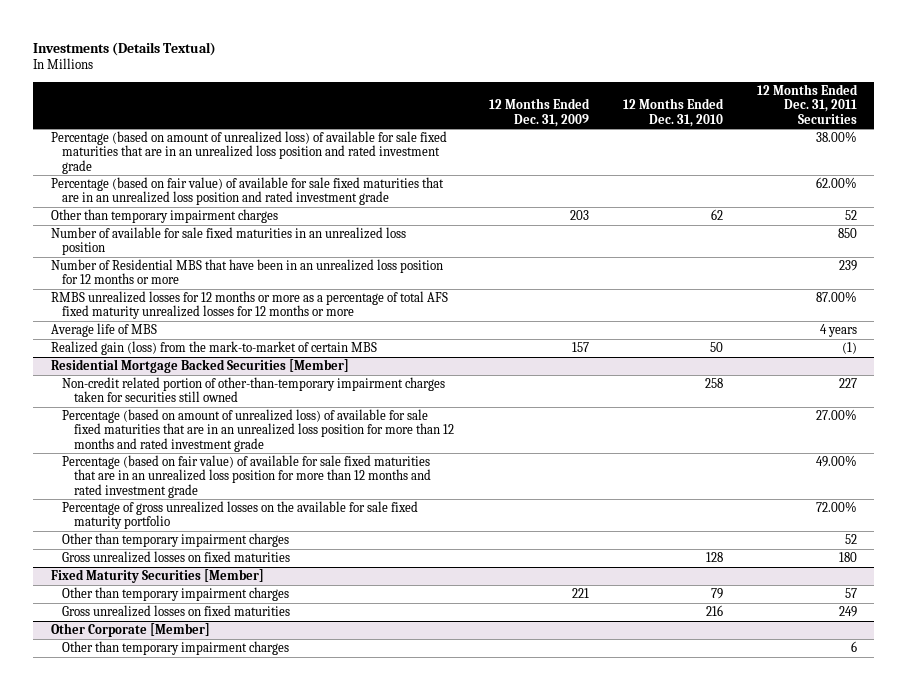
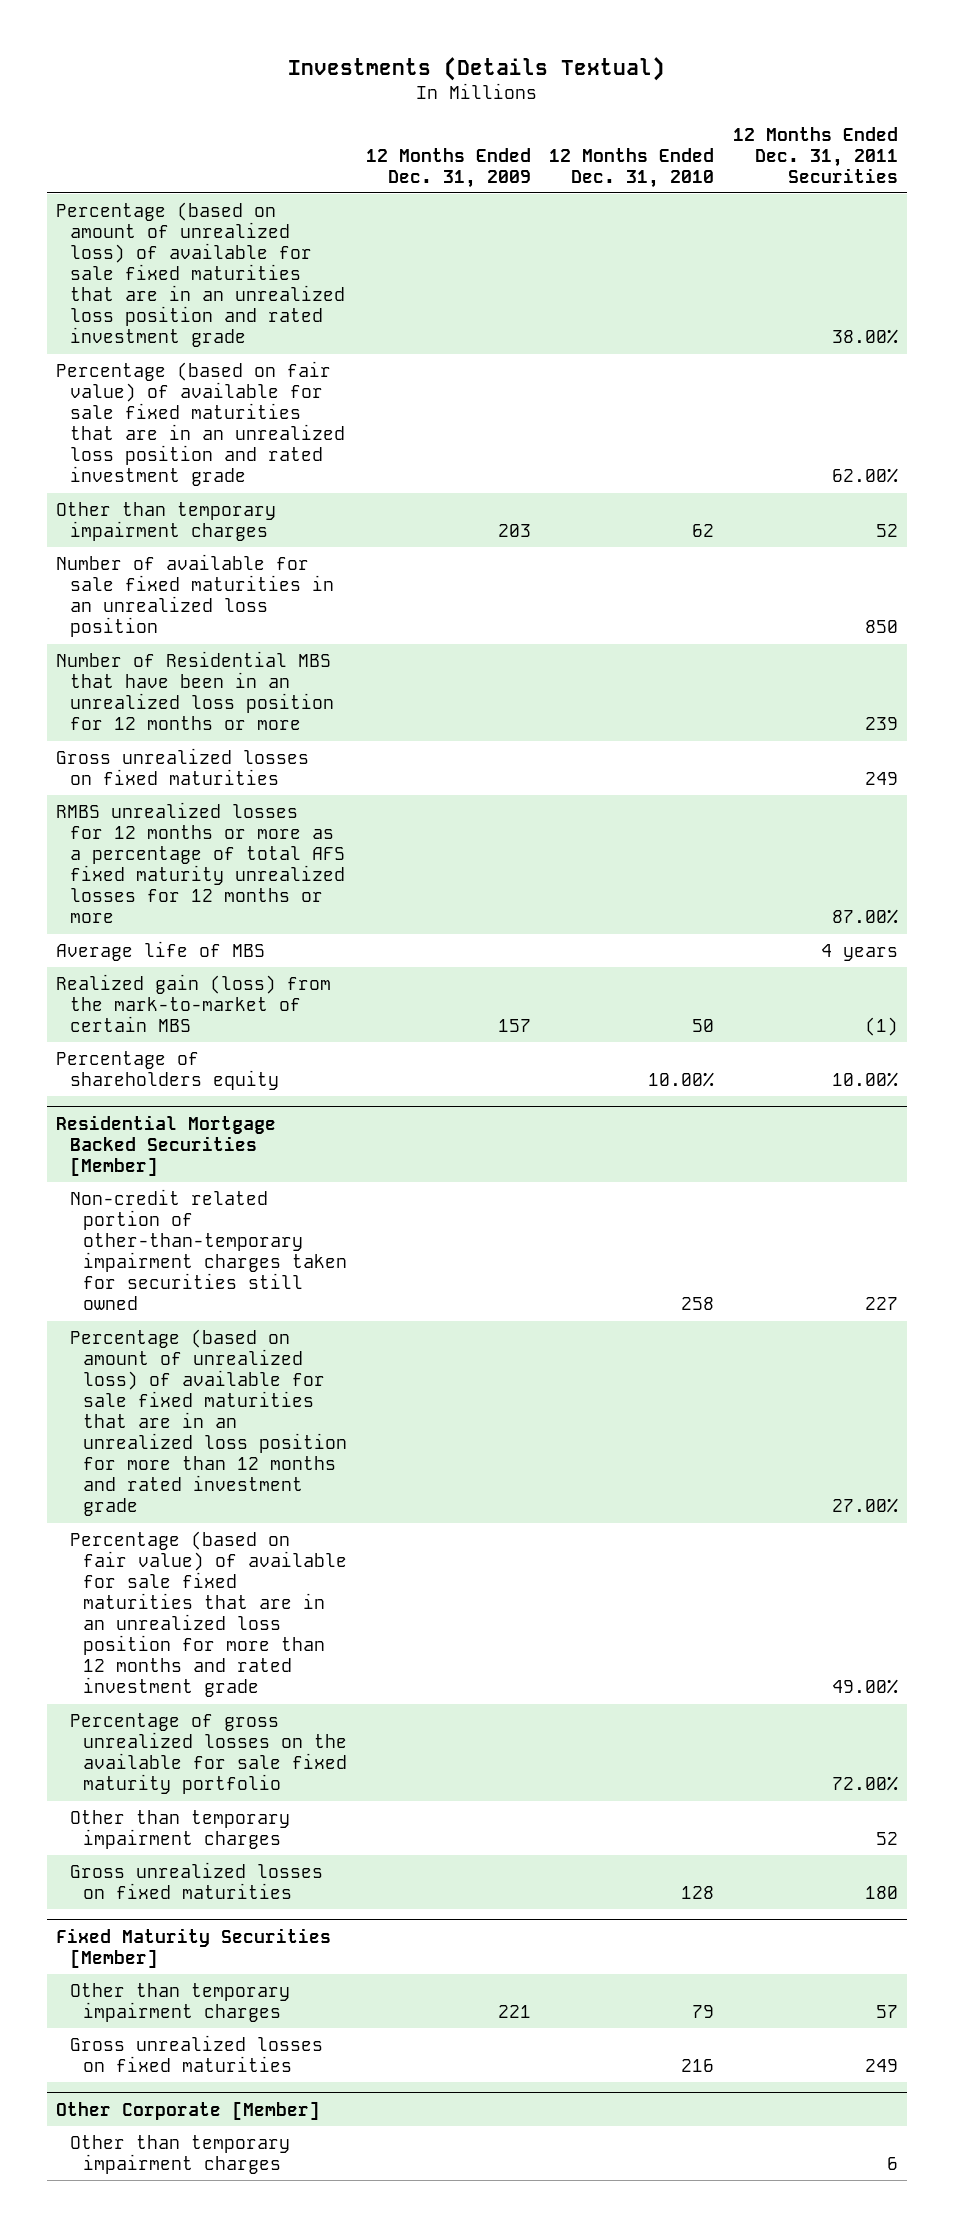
none -> [56,748,310,786] Gross unrealized losses on fixed maturities
none -> [56,1051,279,1091] Percentage of shareholders equity

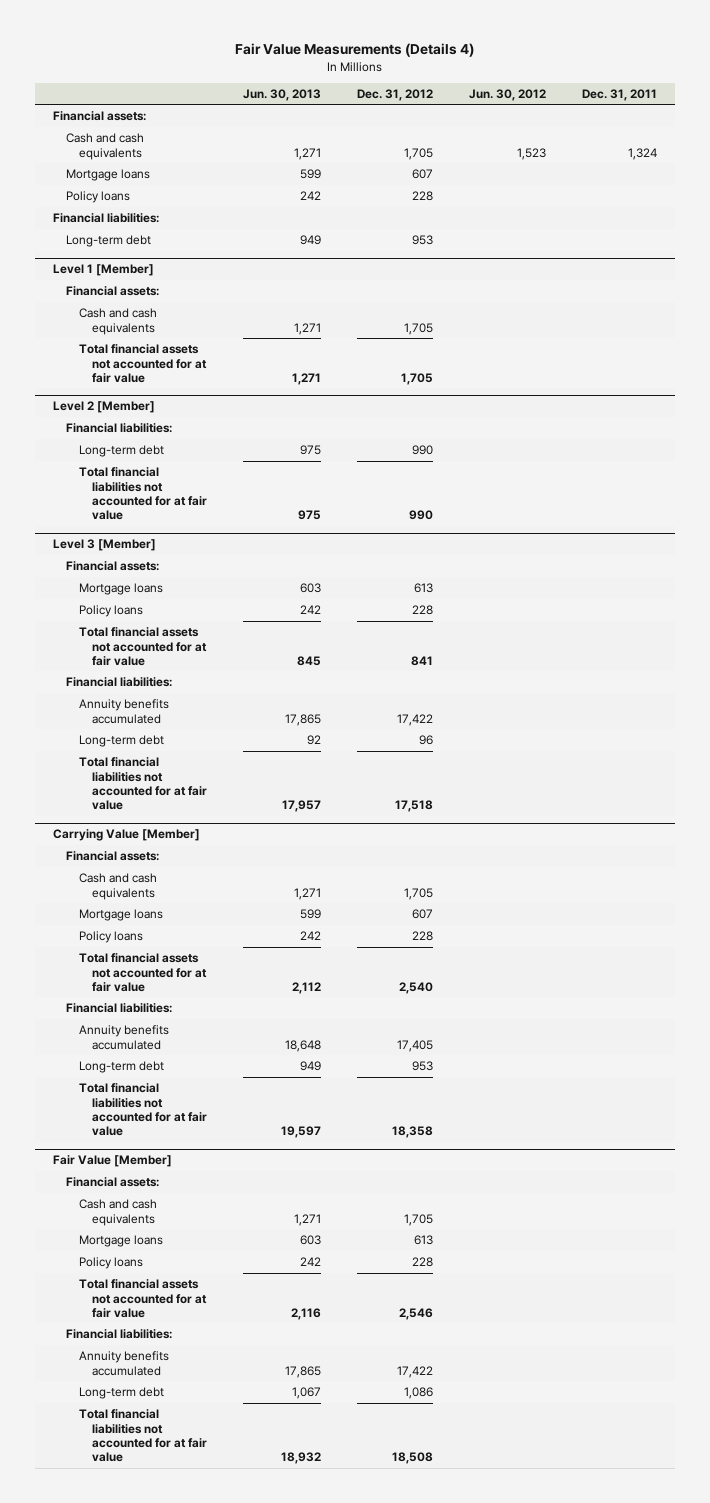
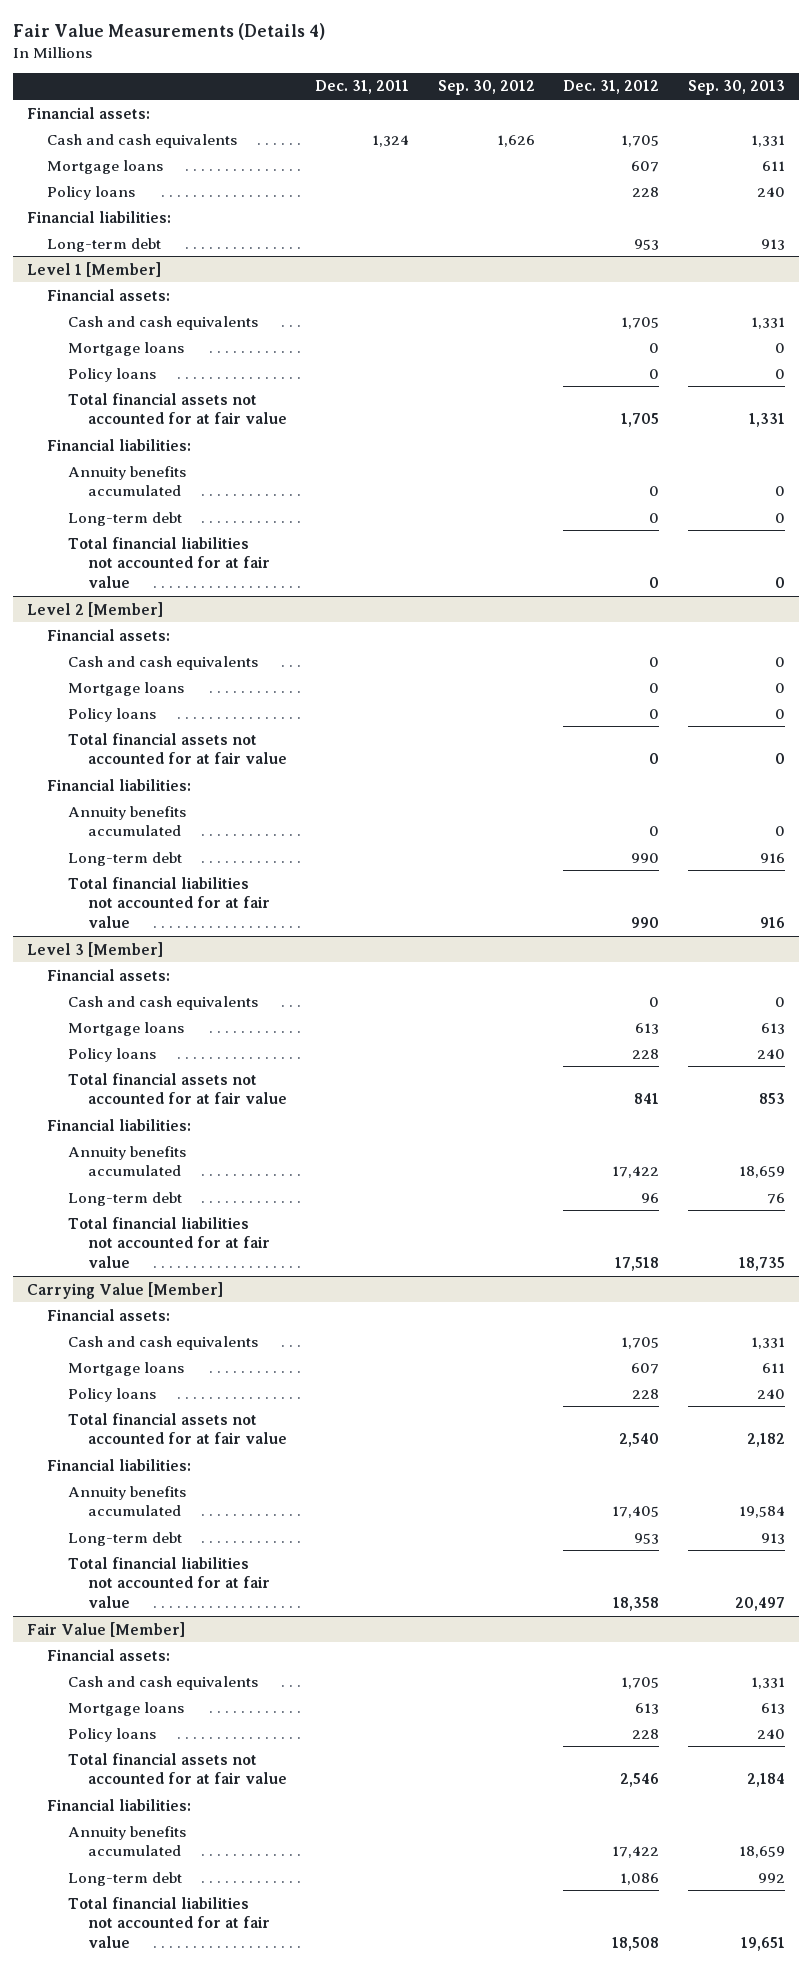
[242,88,321,101] Jun. 30, 2013 -> none
[468,88,546,101] Jun. 30, 2012 -> none
none -> [437,80,535,96] Sep. 30, 2012
none -> [687,80,785,96] Sep. 30, 2013
none -> [67,341,184,356] Mortgage loans
none -> [67,367,156,382] Policy loans
none -> [47,438,192,451] Financial liabilities:
none -> [67,465,186,497] Annuity benefits accumulated
none -> [67,511,182,526] Long-term debt
none -> [67,536,270,589] Total financial liabilities not accounted for at fair value
none -> [47,628,171,641] Financial assets:
none -> [67,655,258,670] Cash and cash equivalents
none -> [67,681,184,696] Mortgage loans
none -> [67,707,156,722] Policy loans
none -> [67,732,287,765] Total financial assets not accounted for at fair value
none -> [67,805,186,837] Annuity benefits accumulated
none -> [67,995,258,1010] Cash and cash equivalents

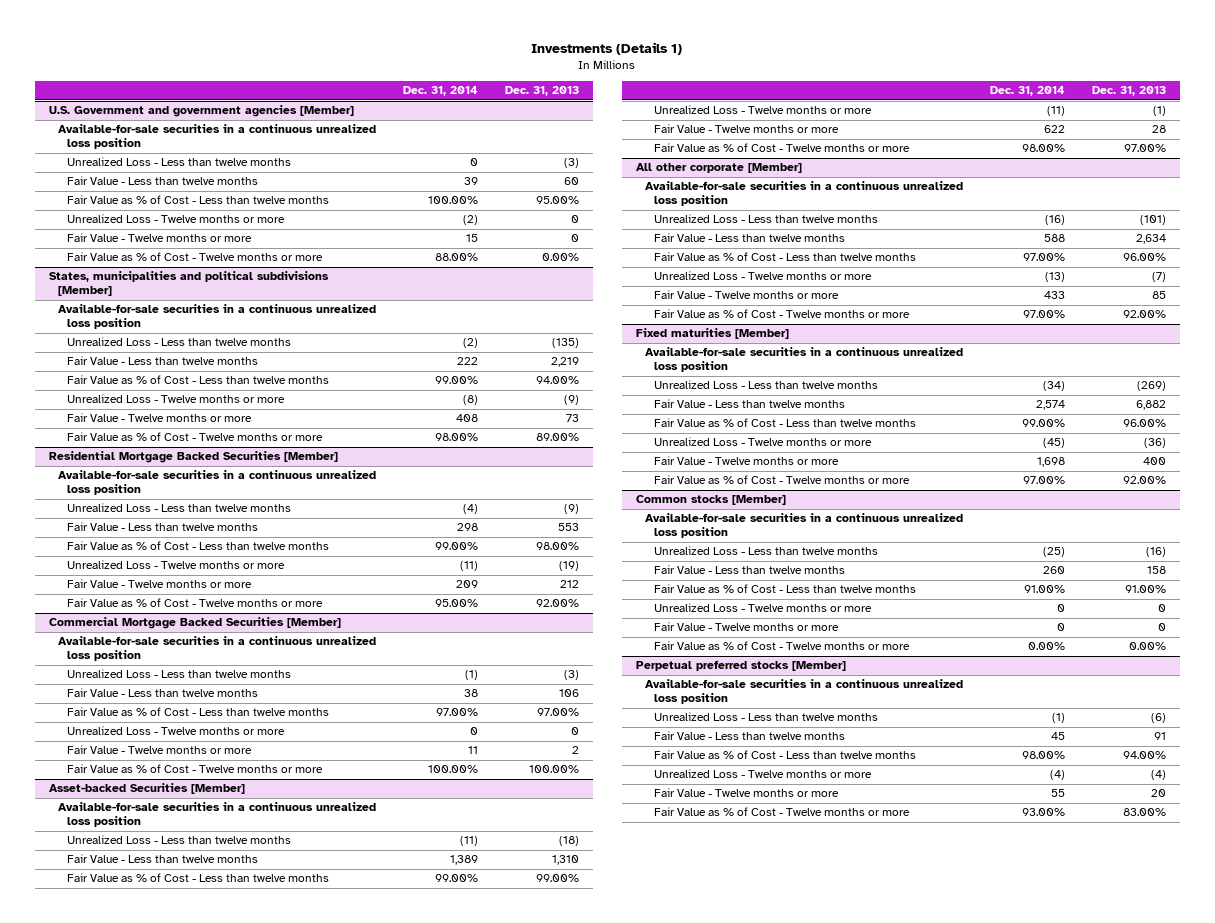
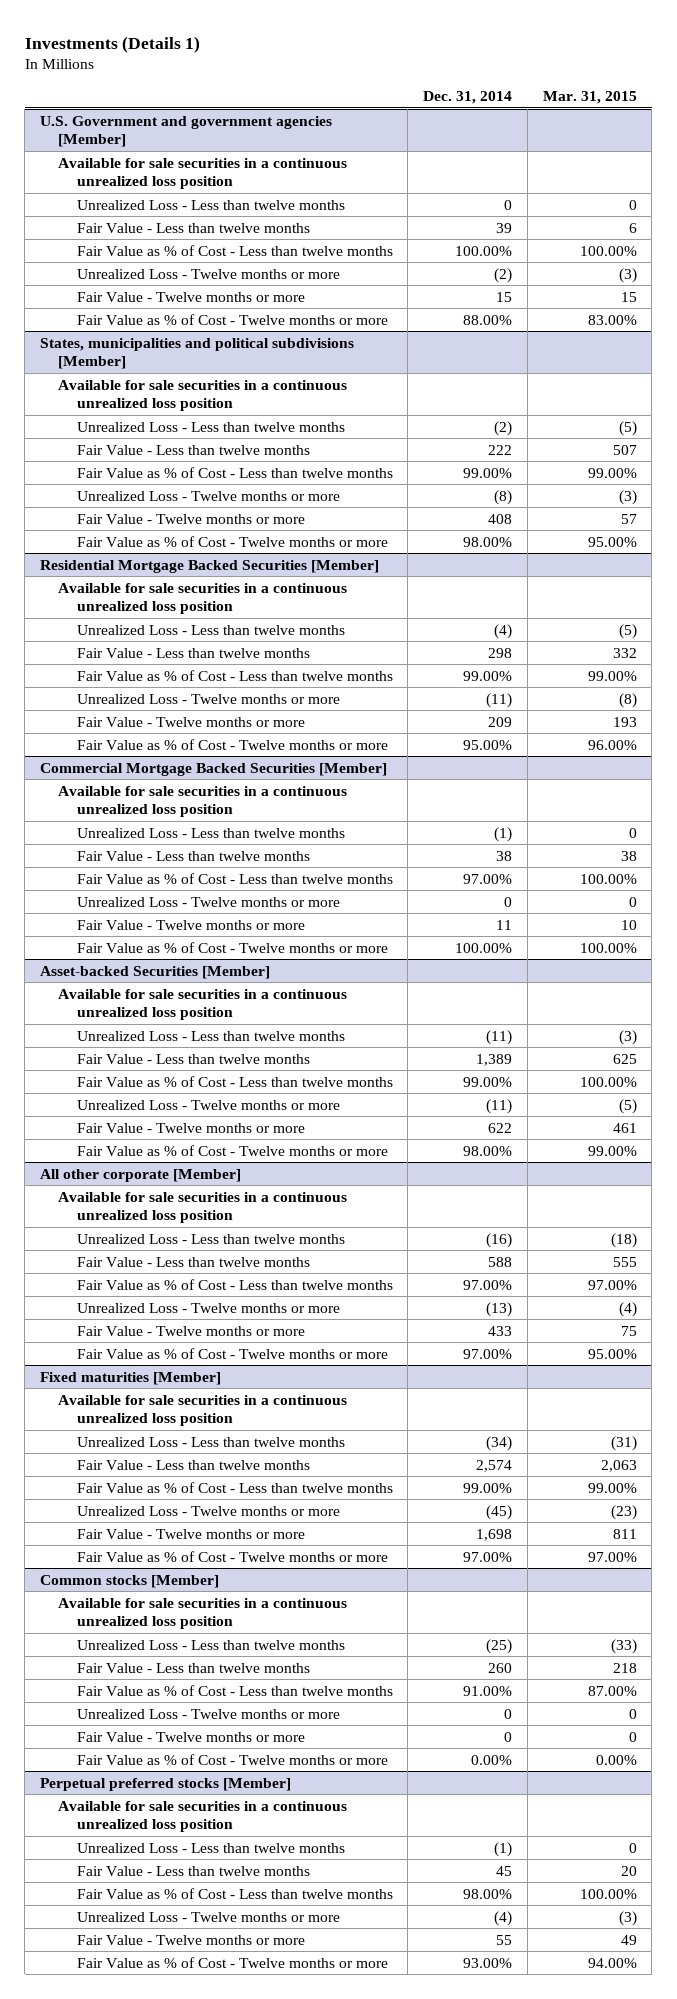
[504,86,579,97] Dec. 31, 2013 -> none
none -> [542,91,637,105] Mar. 31, 2015
[57,124,376,150] Available-for-sale securities in a continuous unrealized loss position -> [58,157,348,190] Available for sale securities in a continuous unrealized loss position
[57,304,376,330] Available-for-sale securities in a continuous unrealized loss position -> [58,379,348,412] Available for sale securities in a continuous unrealized loss position
[57,470,376,496] Available-for-sale securities in a continuous unrealized loss position -> [58,582,348,615] Available for sale securities in a continuous unrealized loss position
[57,636,376,662] Available-for-sale securities in a continuous unrealized loss position -> [58,785,348,818] Available for sale securities in a continuous unrealized loss position
[57,802,376,828] Available-for-sale securities in a continuous unrealized loss position -> [58,988,348,1021] Available for sale securities in a continuous unrealized loss position
[644,181,963,207] Available-for-sale securities in a continuous unrealized loss position -> [58,1191,348,1224] Available for sale securities in a continuous unrealized loss position
[644,347,963,373] Available-for-sale securities in a continuous unrealized loss position -> [58,1394,348,1427] Available for sale securities in a continuous unrealized loss position
[644,513,963,539] Available-for-sale securities in a continuous unrealized loss position -> [58,1597,348,1630] Available for sale securities in a continuous unrealized loss position
[644,679,963,705] Available-for-sale securities in a continuous unrealized loss position -> [58,1800,348,1833] Available for sale securities in a continuous unrealized loss position

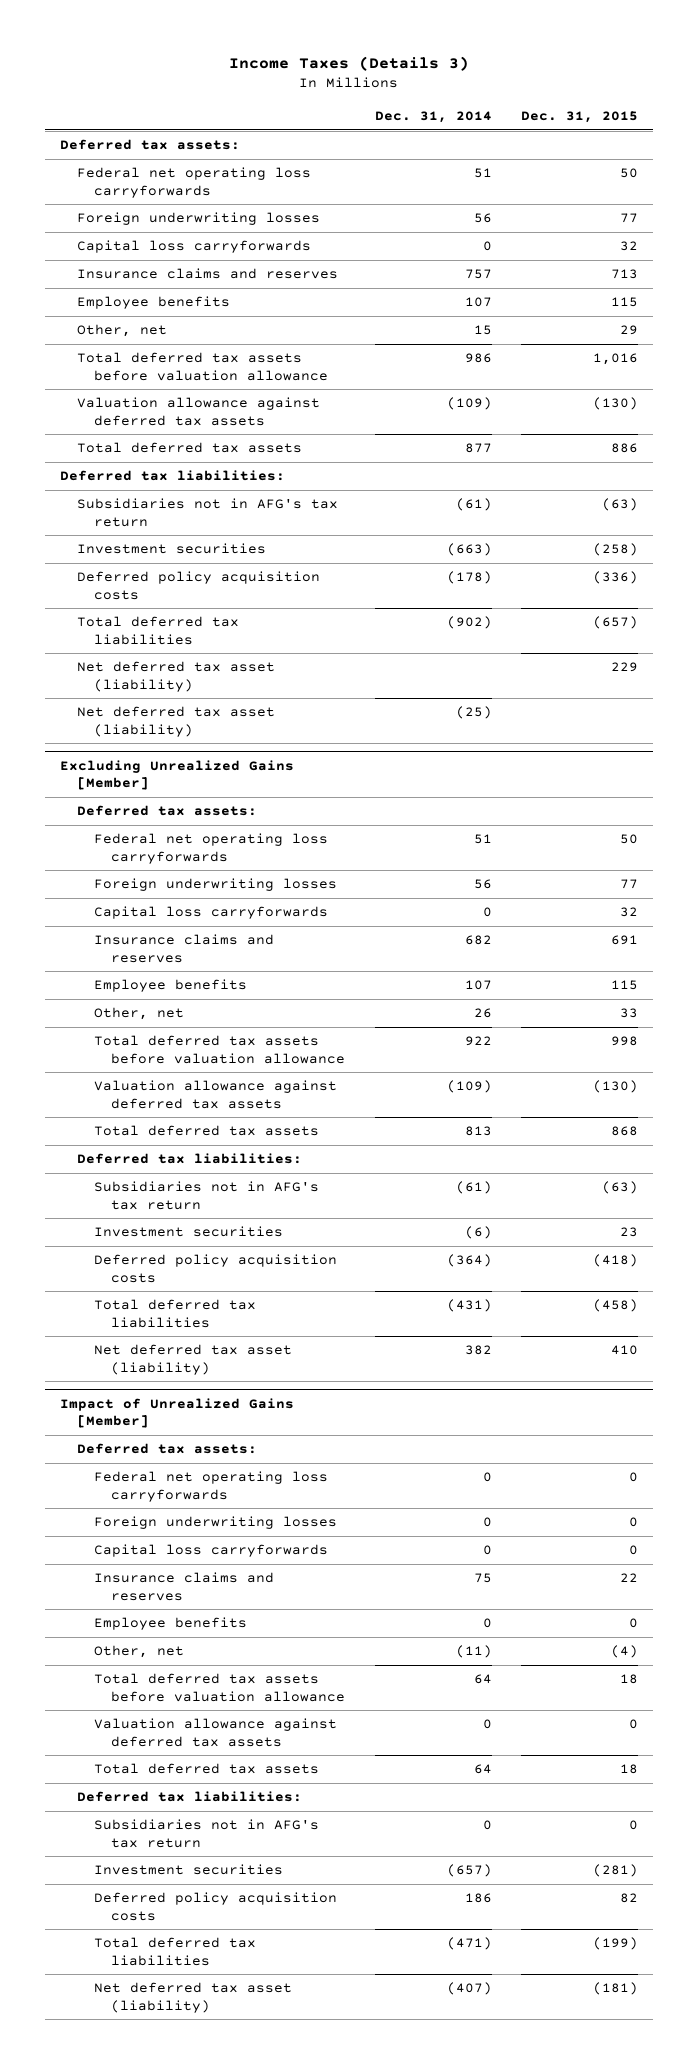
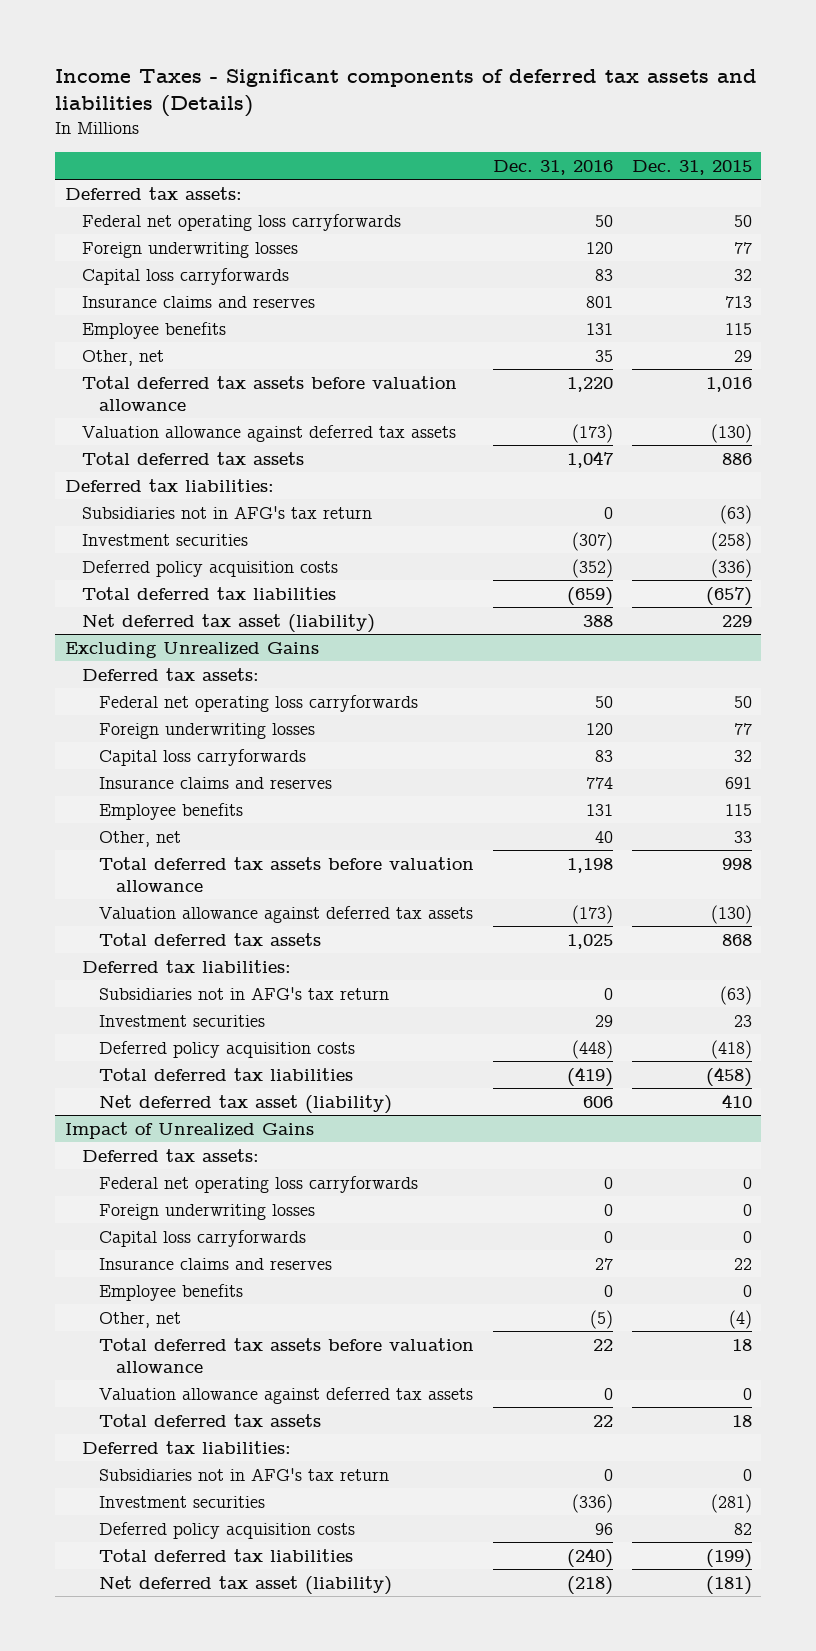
[228,55,469,71] Income Taxes (Details 3) -> [55,68,758,118] Income Taxes - Significant components of deferred tax assets and liabilities (Details)
[374,111,492,124] Dec. 31, 2014 -> none
none -> [492,159,613,175] Dec. 31, 2016
[77,706,276,737] Net deferred tax asset (liability) -> none
[59,760,294,791] Excluding Unrealized Gains [Member] -> [64,641,319,658] Excluding Unrealized Gains
[59,1398,294,1429] Impact of Unrealized Gains [Member] -> [64,1121,314,1139] Impact of Unrealized Gains

